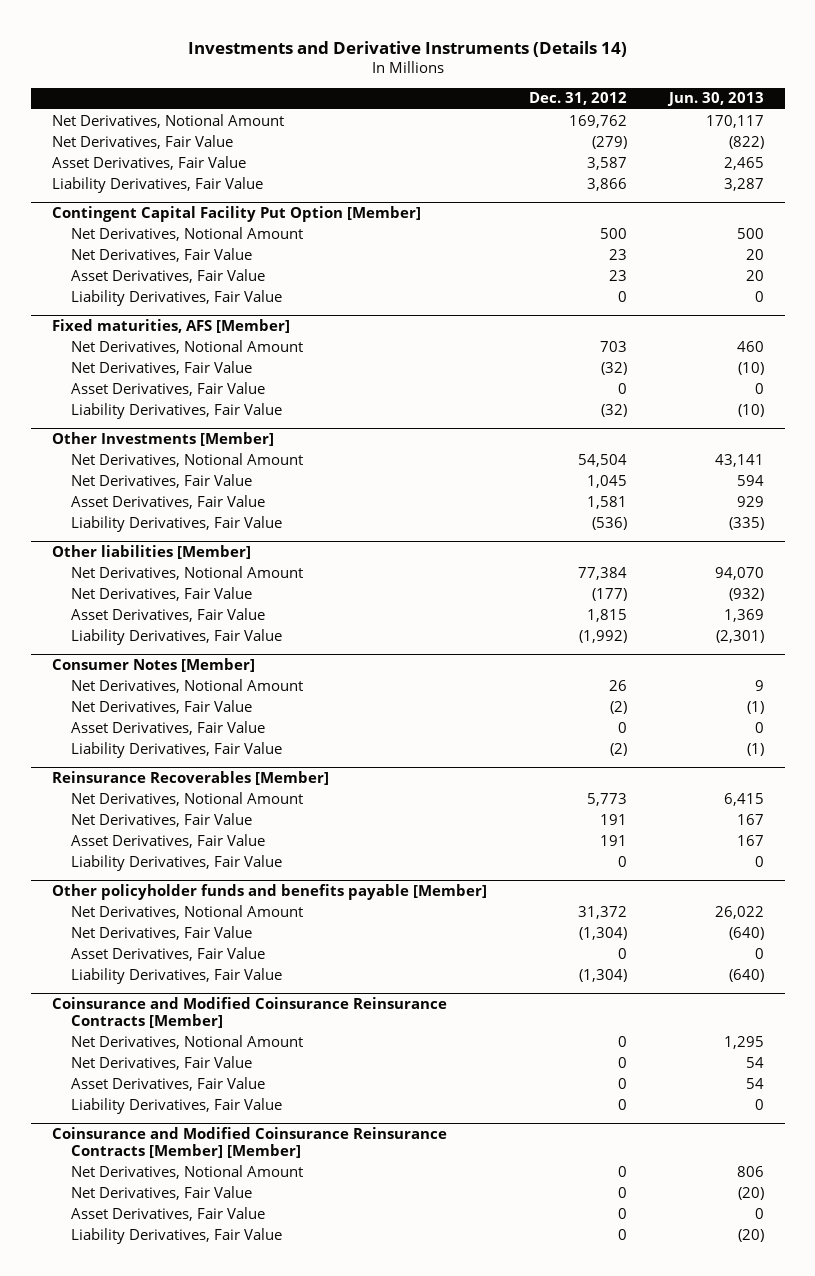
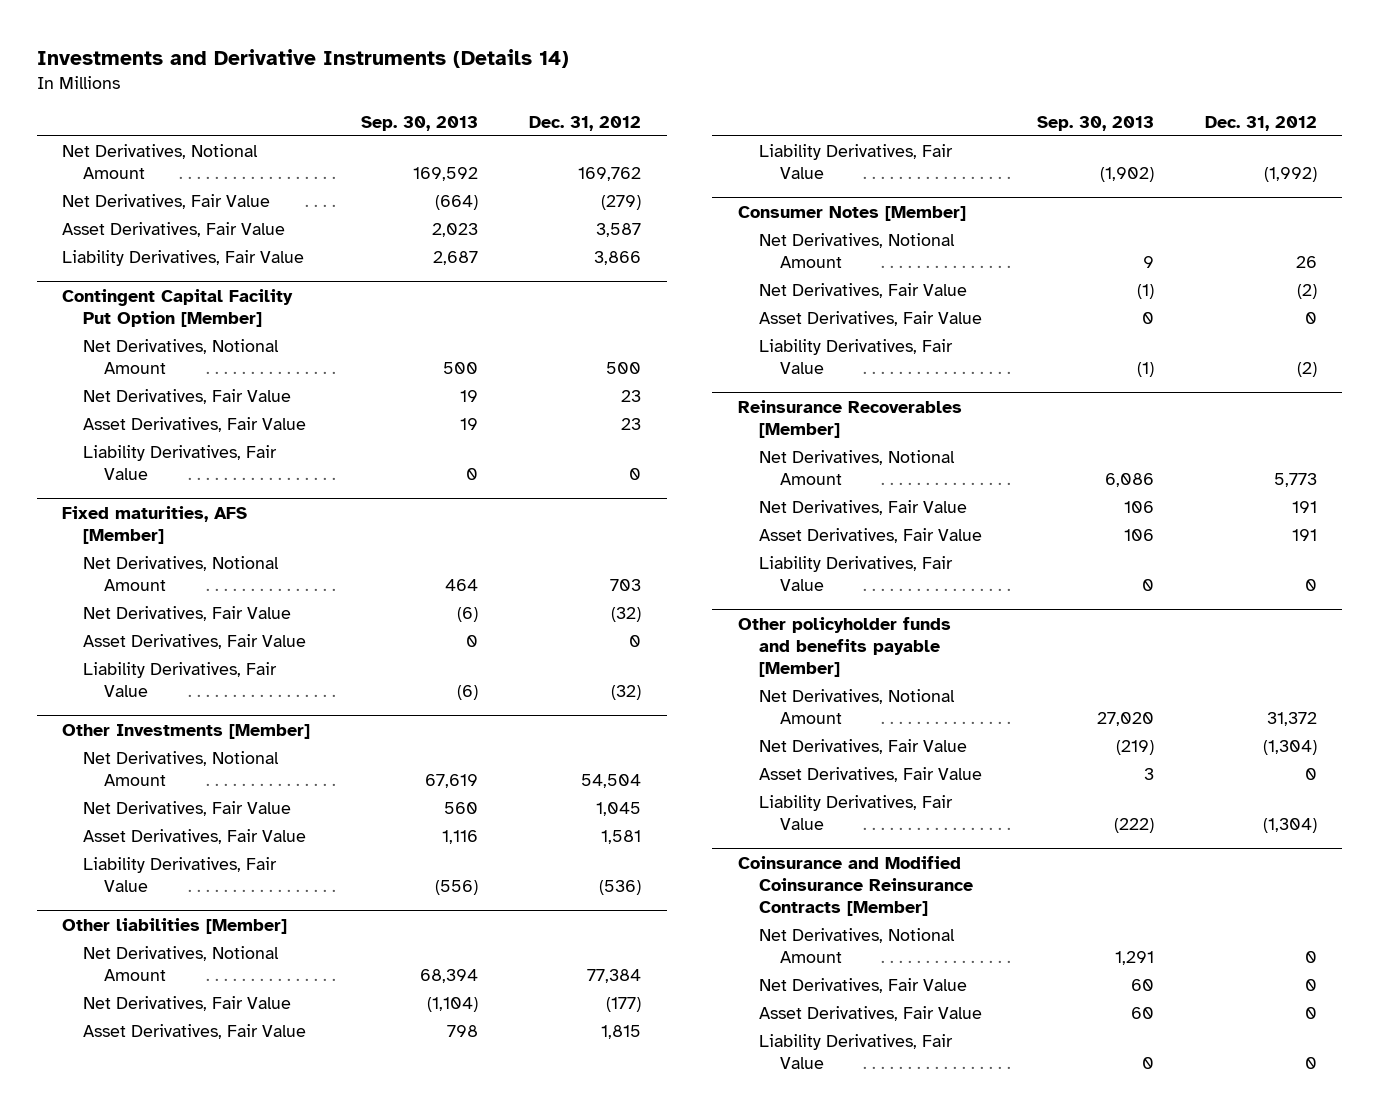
[666,92,764,107] Jun. 30, 2013 -> none
none -> [361,115,479,131] Sep. 30, 2013
[51,1127,447,1158] Coinsurance and Modified Coinsurance Reinsurance Contracts [Member] [Member] -> none
[70,1164,303,1179] Net Derivatives, Notional Amount -> none
[70,1185,252,1200] Net Derivatives, Fair Value -> none
[70,1206,265,1221] Asset Derivatives, Fair Value -> none
[70,1227,282,1244] Liability Derivatives, Fair Value -> none

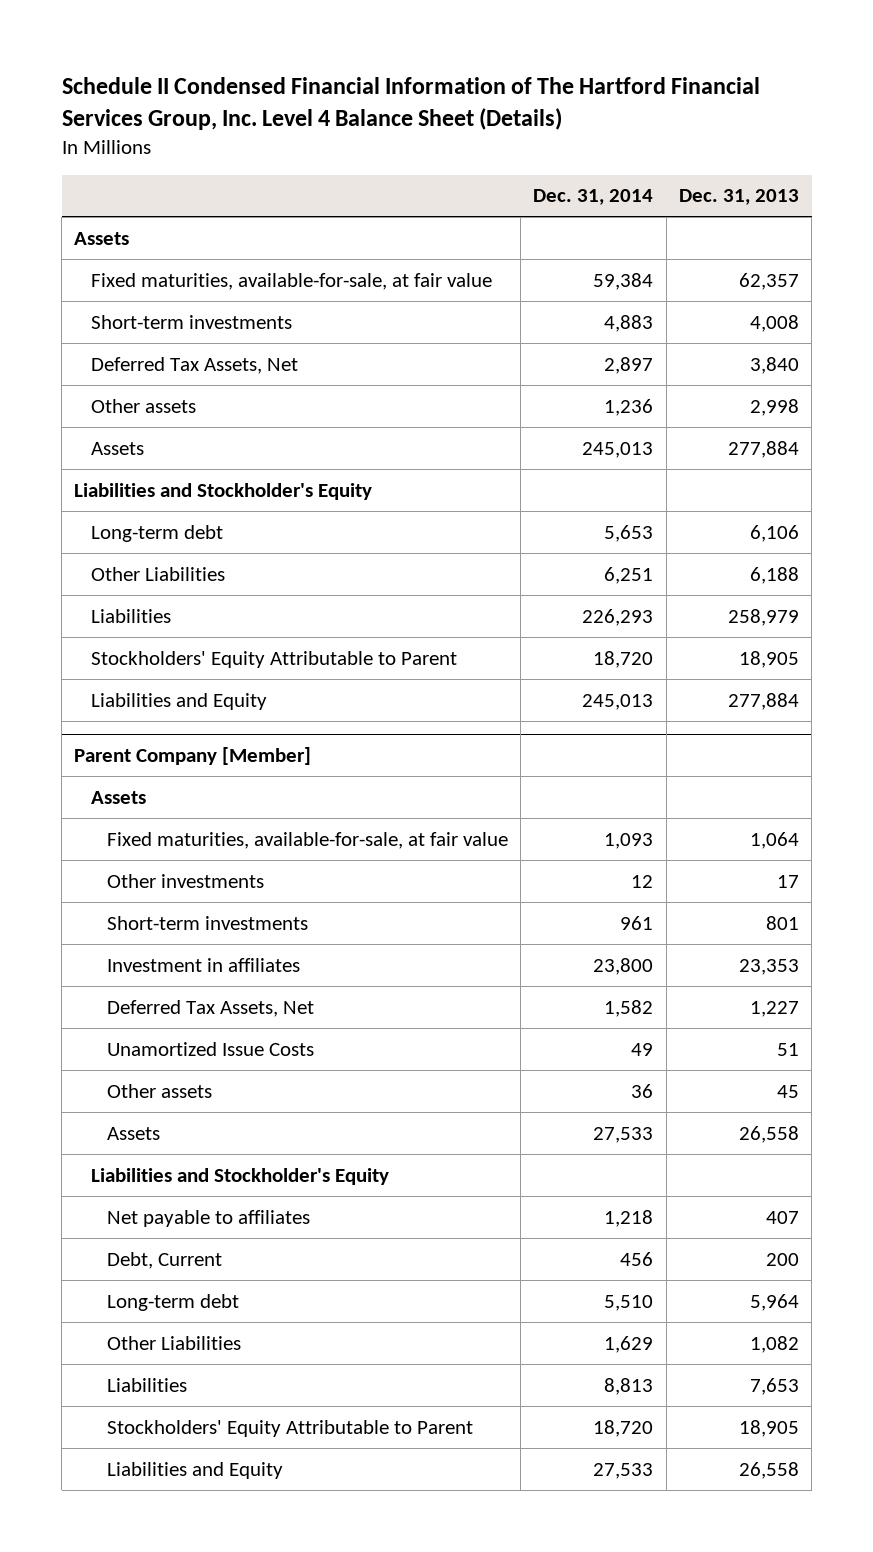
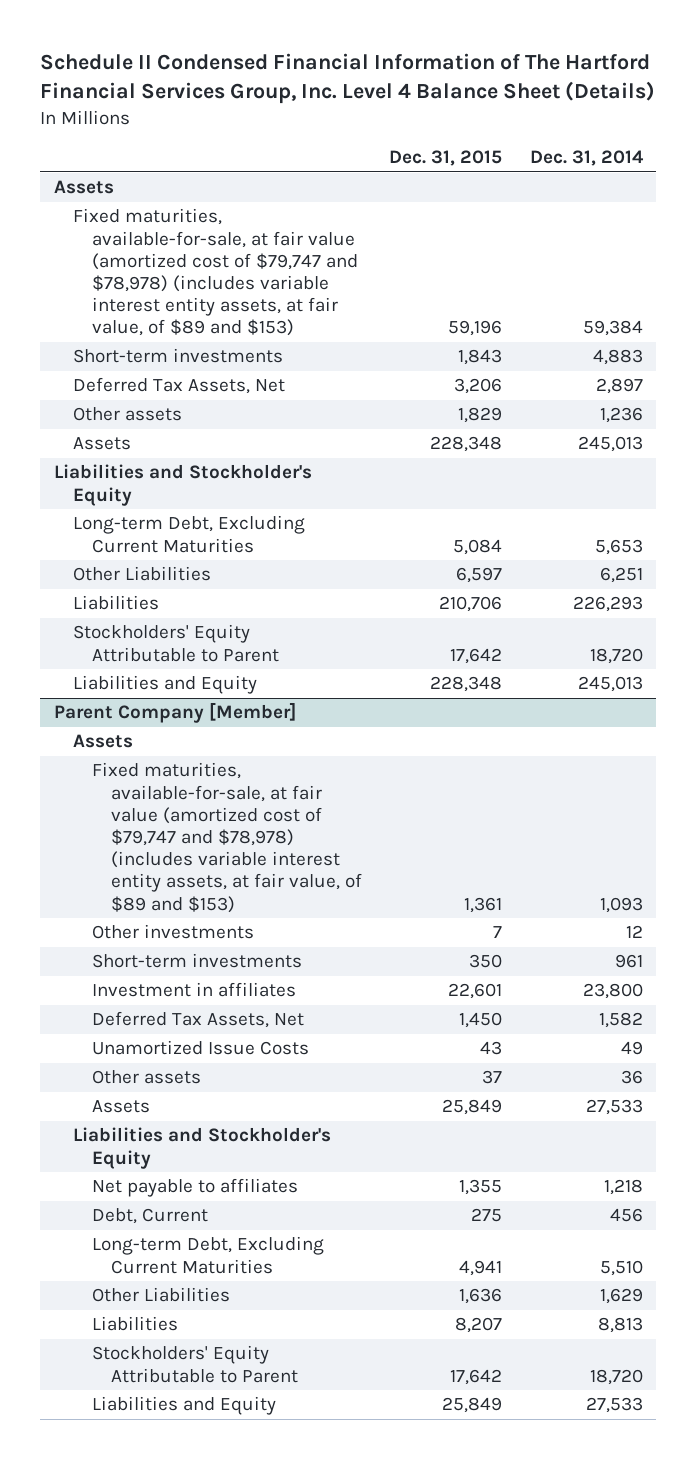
[678,189,799,206] Dec. 31, 2013 -> none
none -> [389,150,503,167] Dec. 31, 2015
[90,272,492,290] Fixed maturities, available-for-sale, at fair value -> [72,208,359,337] Fixed maturities, available-for-sale, at fair value (amortized cost of $79,747 and $78,978) (includes variable interest entity assets, at fair value, of $89 and $153)
[90,524,223,542] Long-term debt -> [72,515,305,553] Long-term Debt, Excluding Current Maturities
[106,831,508,849] Fixed maturities, available-for-sale, at fair value -> [92,762,363,913] Fixed maturities, available-for-sale, at fair value (amortized cost of $79,747 and $78,978) (includes variable interest entity assets, at fair value, of $89 and $153)
[106,1293,239,1311] Long-term debt -> [92,1236,325,1274] Long-term Debt, Excluding Current Maturities

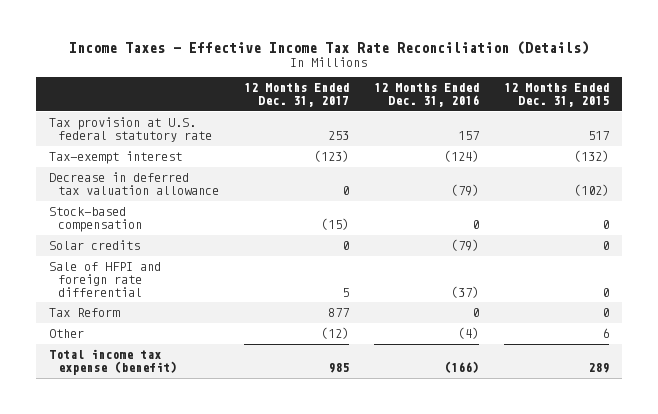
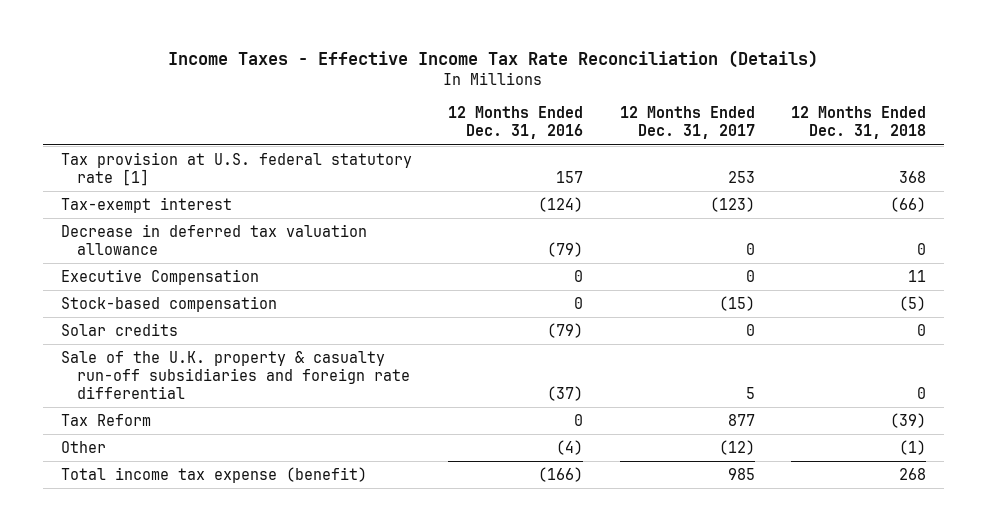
[504,83,610,108] 12 Months Ended Dec. 31, 2015 -> none
none -> [790,106,926,140] 12 Months Ended Dec. 31, 2018
[48,117,212,143] Tax provision at U.S. federal statutory rate -> [61,151,413,186] Tax provision at U.S. federal statutory rate [1]
none -> [61,268,260,285] Executive Compensation
[48,262,161,298] Sale of HFPI and foreign rate differential -> [61,350,411,399] Sale of the U.K. property & casualty run-off subsidiaries and foreign rate differential

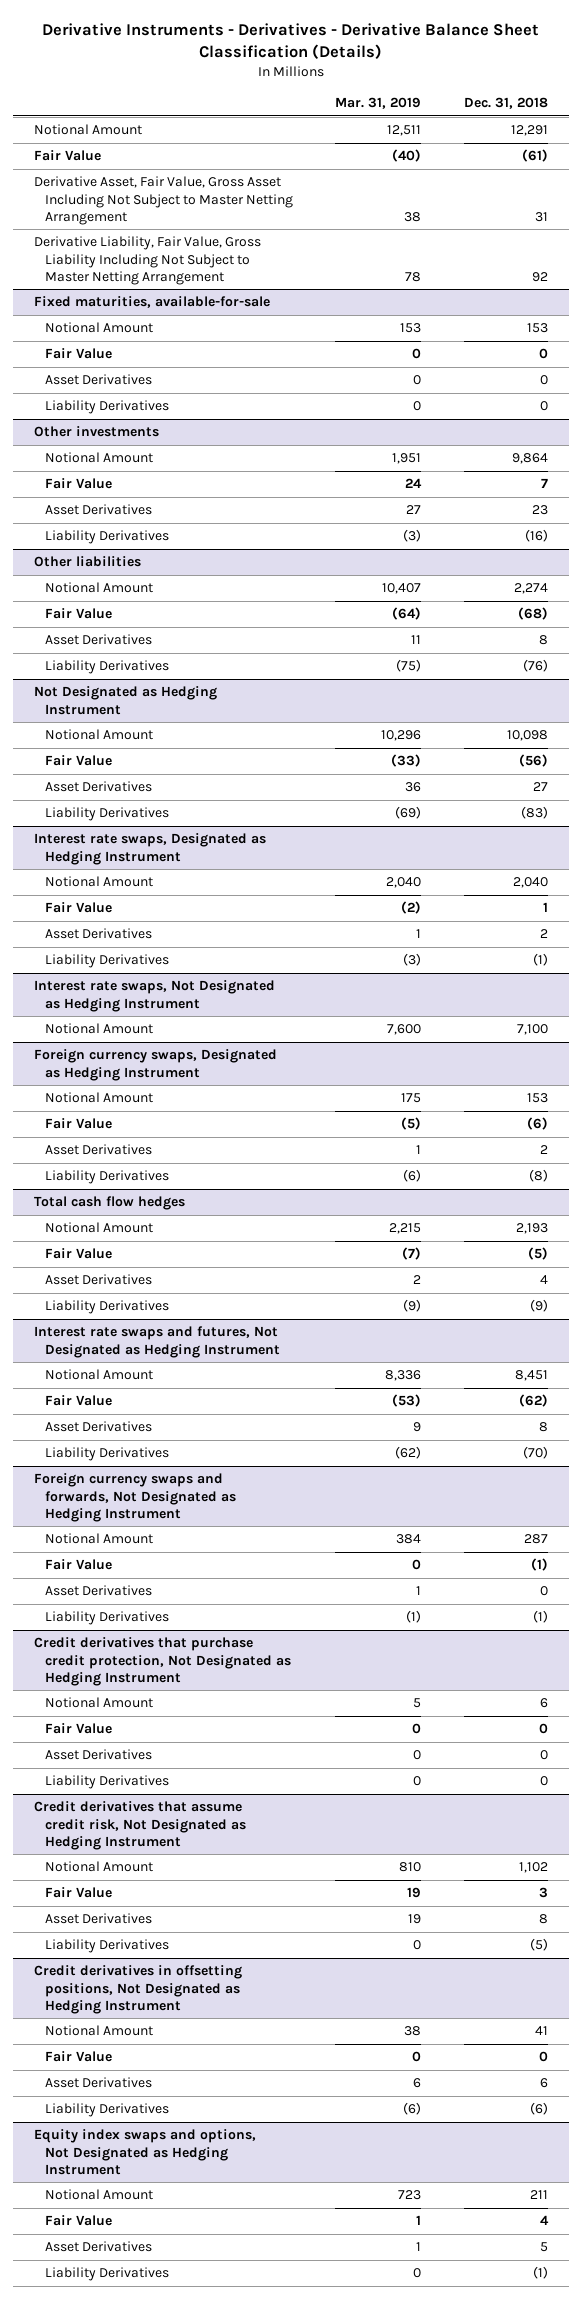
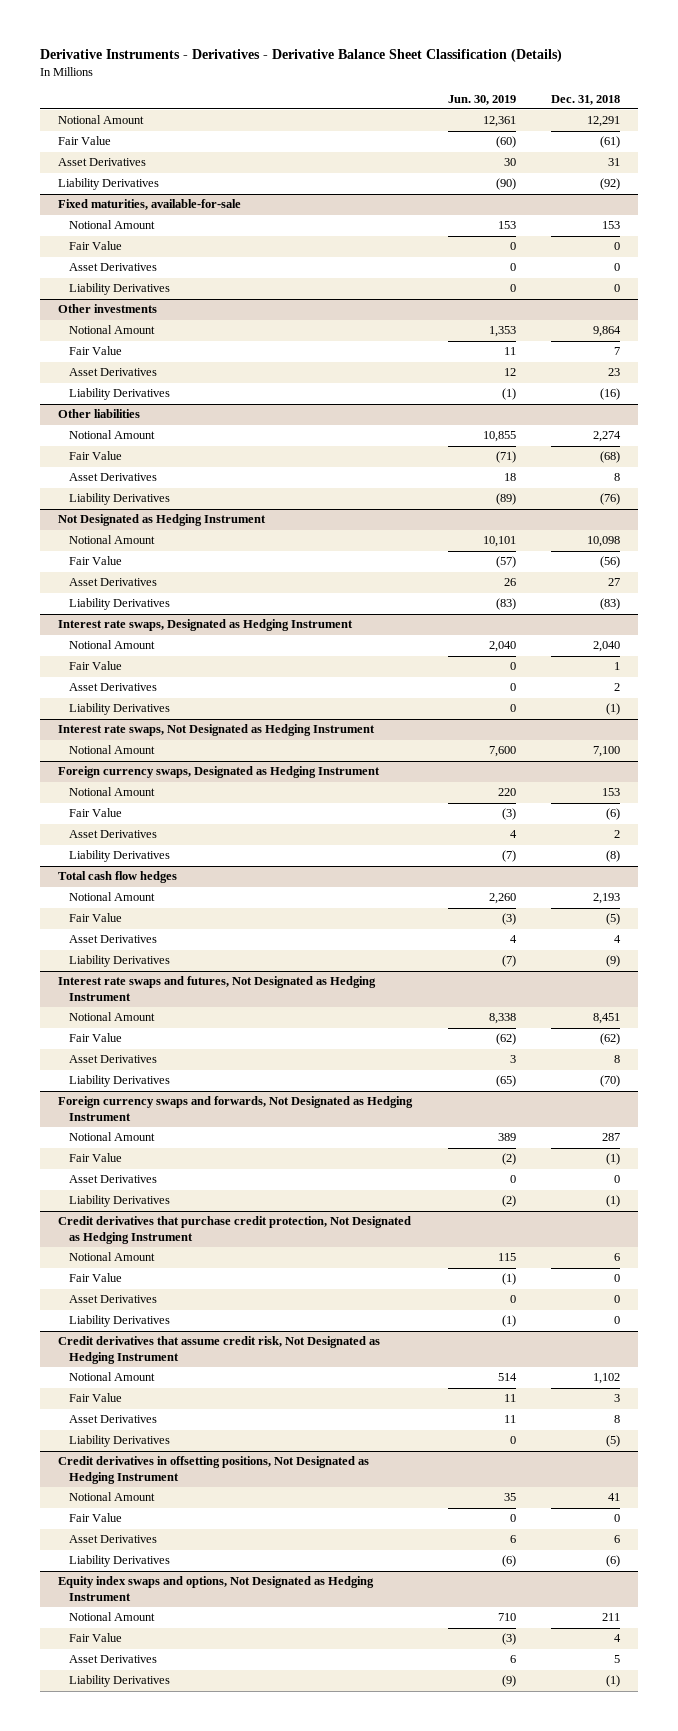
[335,97,422,110] Mar. 31, 2019 -> none
none -> [447,94,516,105] Jun. 30, 2019
[33,176,293,225] Derivative Asset, Fair Value, Gross Asset Including Not Subject to Master Netting Arrangement -> none
[33,236,261,285] Derivative Liability, Fair Value, Gross Liability Including Not Subject to Master Netting Arrangement -> none
none -> [57,158,146,167] Asset Derivatives
none -> [57,178,159,191] Liability Derivatives

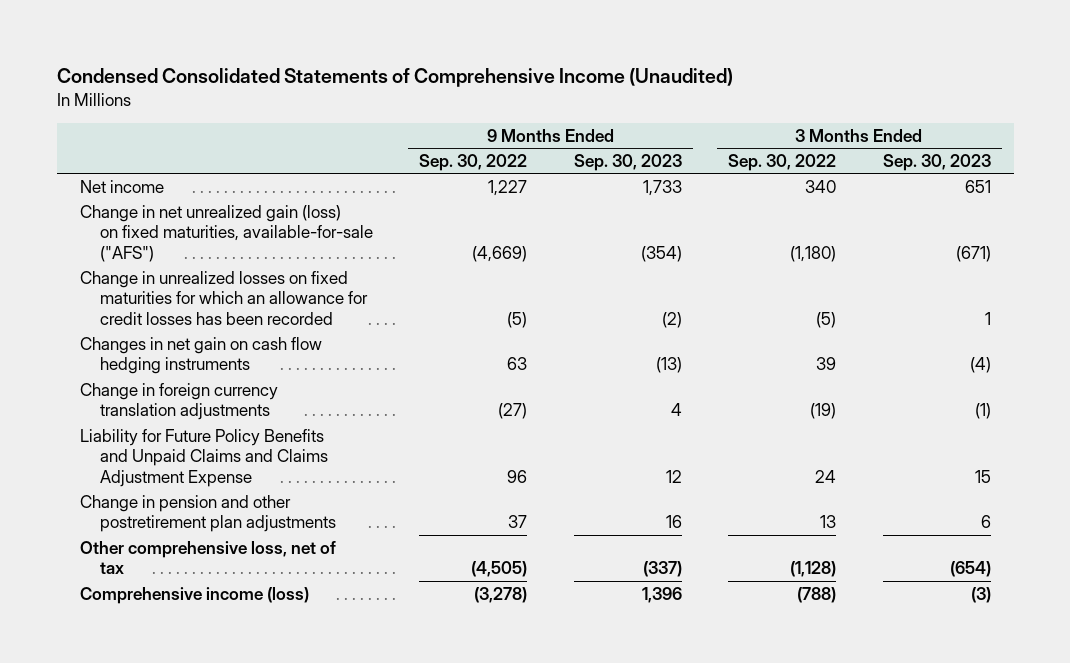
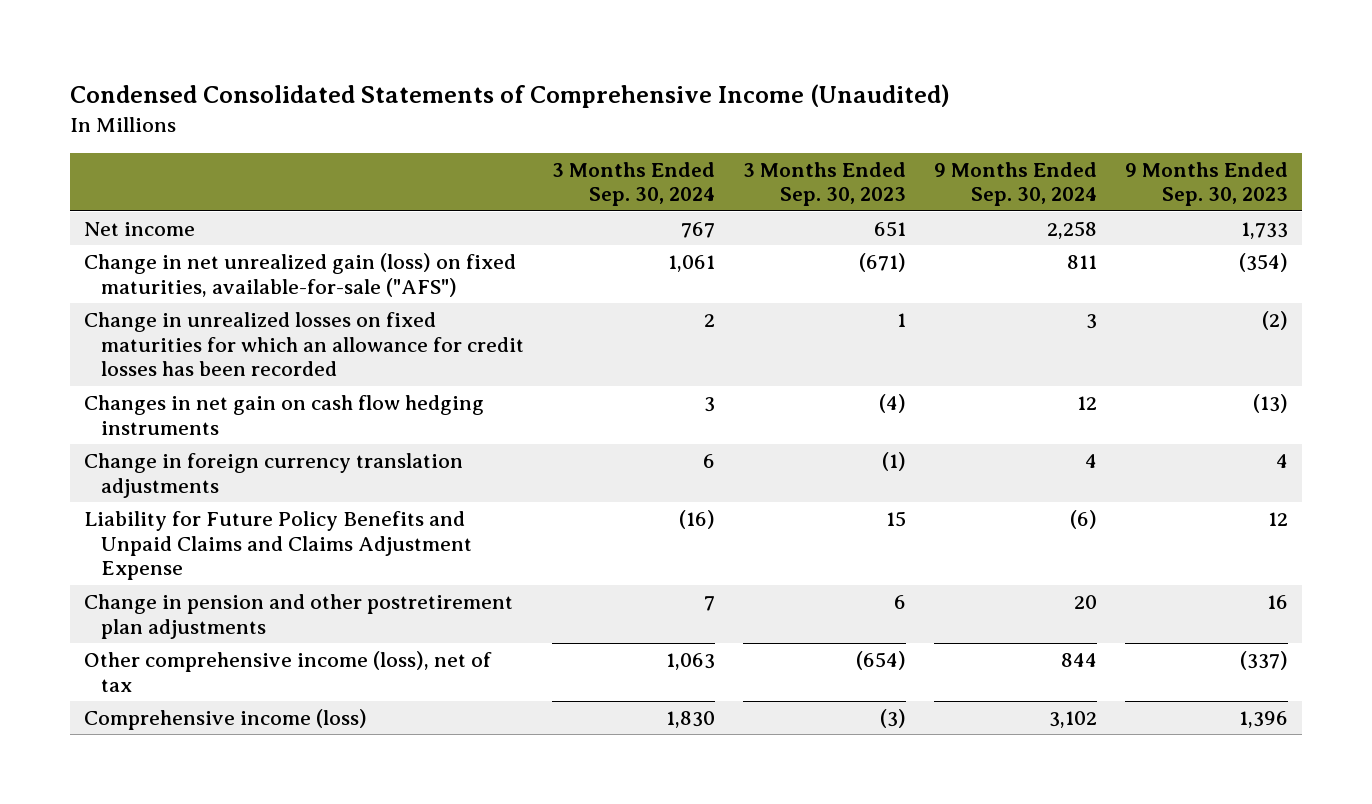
[419,153,528,171] Sep. 30, 2022 -> none
[728,153,837,171] Sep. 30, 2022 -> none
none -> [551,161,715,207] 3 Months Ended Sep. 30, 2024
none -> [933,161,1097,207] 9 Months Ended Sep. 30, 2024
[79,540,336,575] Other comprehensive loss, net of tax -> [84,650,493,692] Other comprehensive income (loss), net of tax

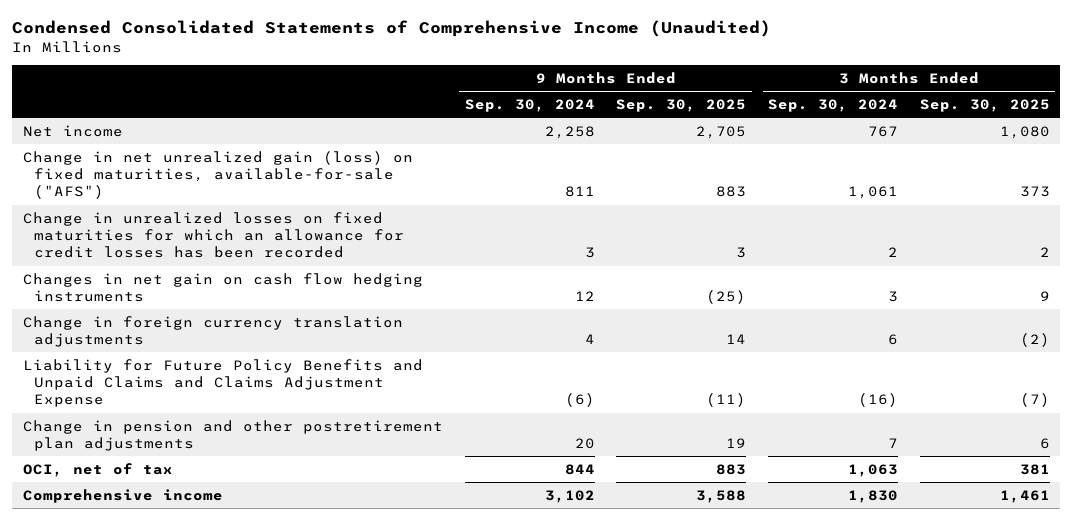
[742,161,906,207] 3 Months Ended Sep. 30, 2023 -> none
[1124,161,1288,207] 9 Months Ended Sep. 30, 2023 -> none
none -> [616,98,747,112] Sep. 30, 2025
none -> [919,98,1050,112] Sep. 30, 2025
[84,650,493,692] Other comprehensive income (loss), net of tax -> [23,462,174,477] OCI, net of tax
[84,708,368,730] Comprehensive income (loss) -> [23,488,224,503] Comprehensive income

